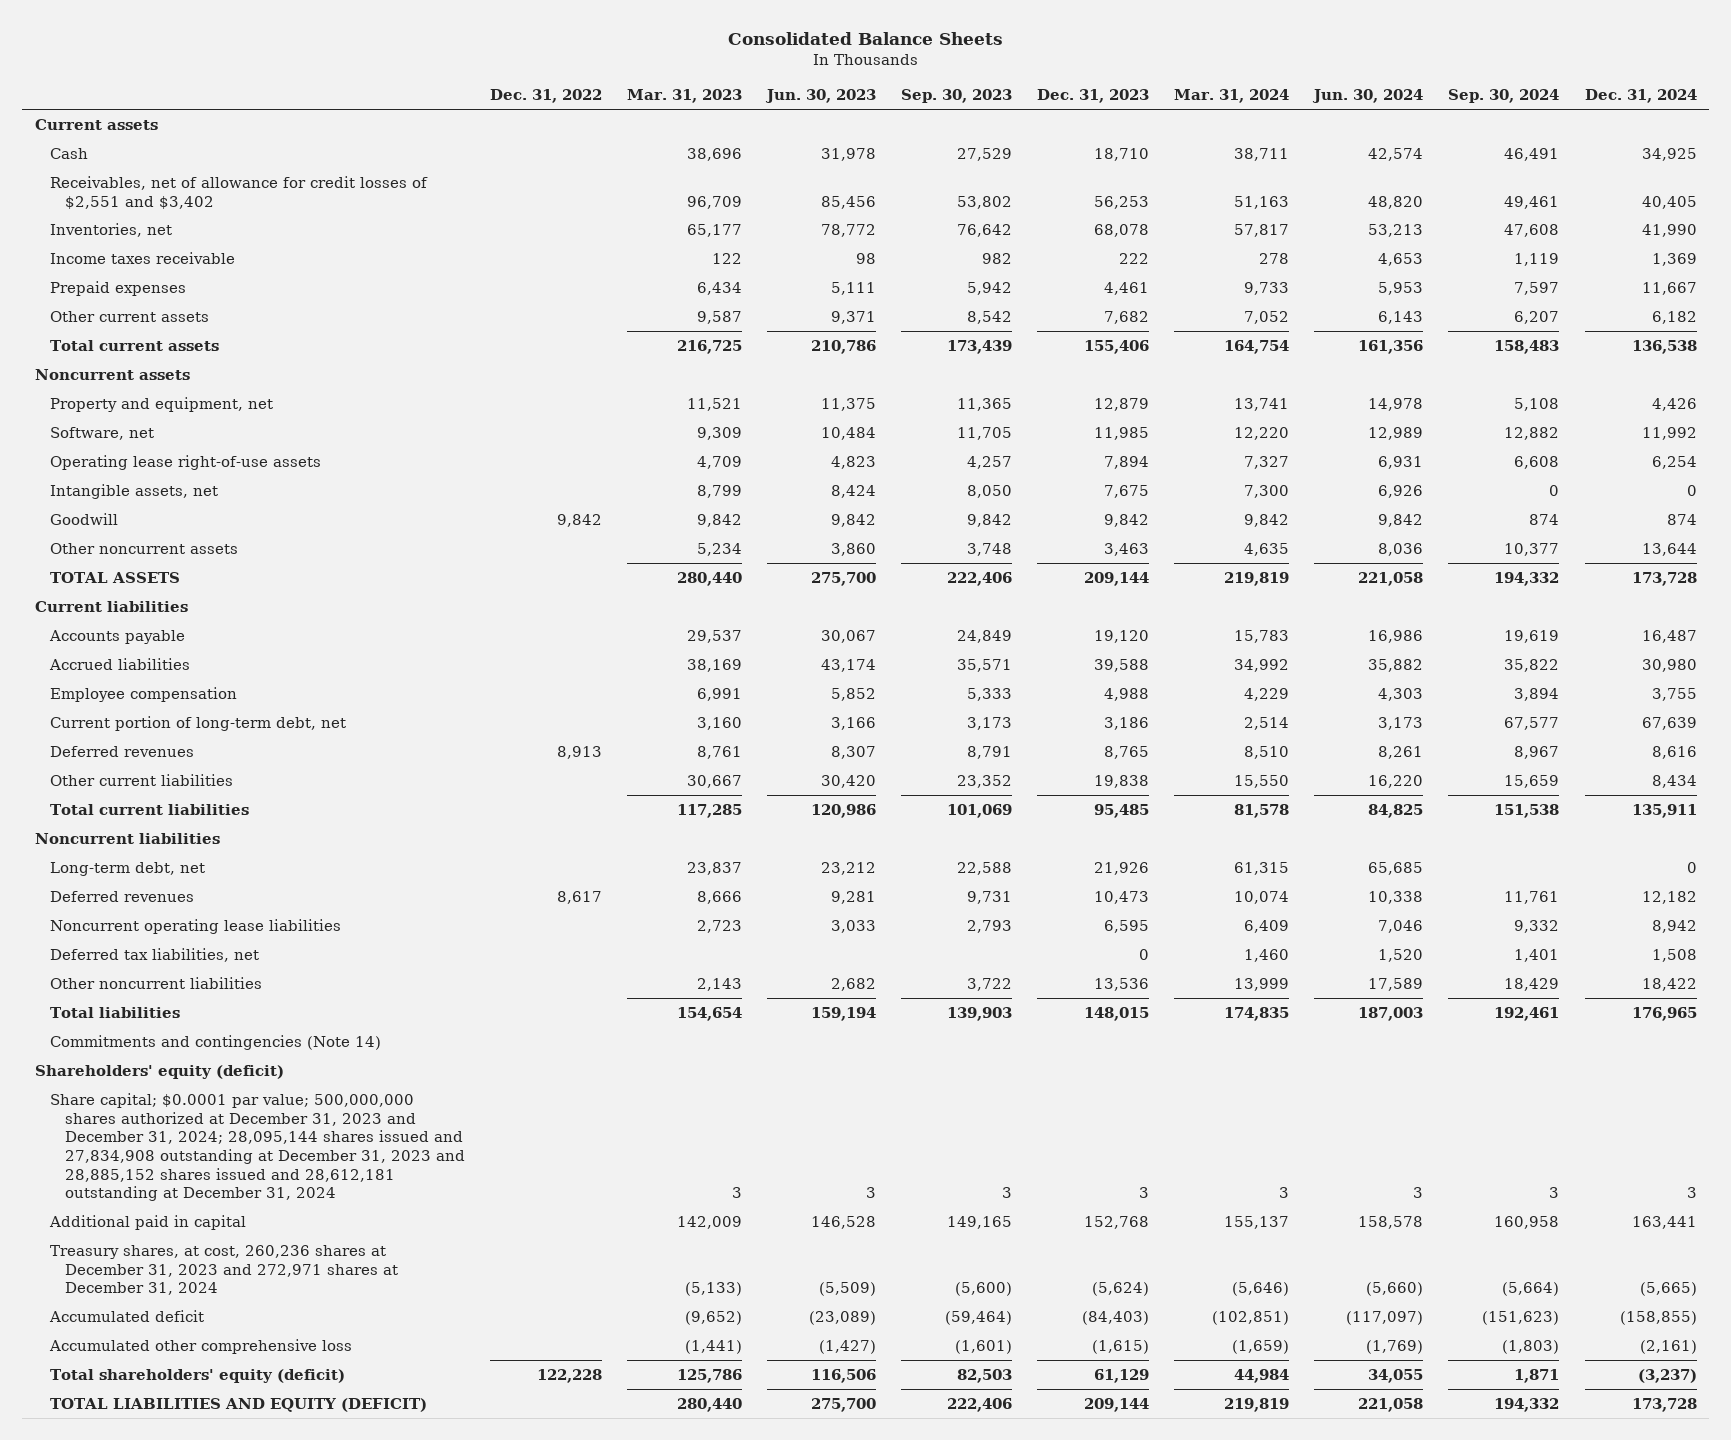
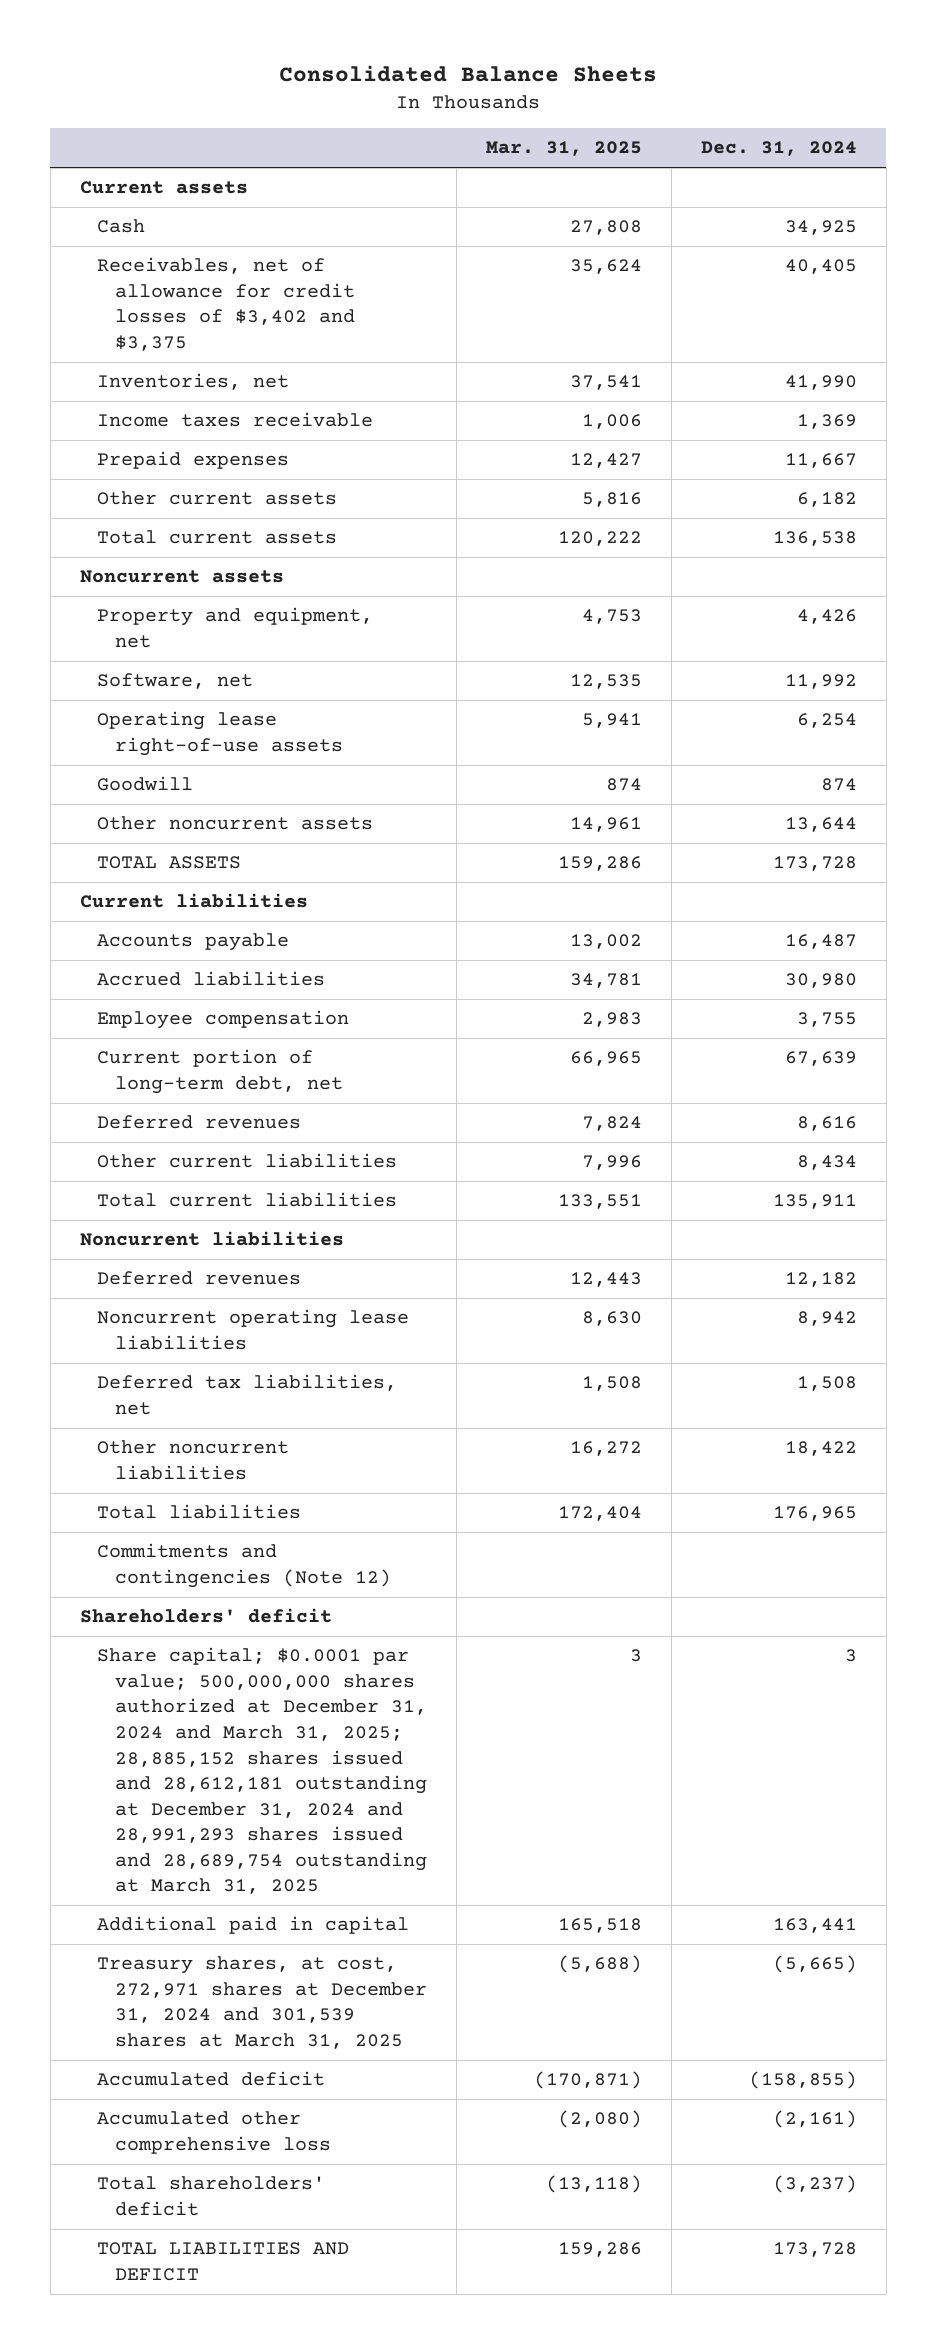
[490,89,603,104] Dec. 31, 2022 -> none
[627,89,743,104] Mar. 31, 2023 -> none
[765,89,877,104] Jun. 30, 2023 -> none
[901,89,1013,104] Sep. 30, 2023 -> none
[1037,89,1150,104] Dec. 31, 2023 -> none
[1174,89,1290,104] Mar. 31, 2024 -> none
[1312,89,1424,104] Jun. 30, 2024 -> none
[1448,89,1560,104] Sep. 30, 2024 -> none
none -> [485,141,642,157] Mar. 31, 2025
[49,175,428,209] Receivables, net of allowance for credit losses of $2,551 and $3,402 -> [97,257,355,352] Receivables, net of allowance for credit losses of $3,402 and $3,375
[49,483,218,499] Intangible assets, net -> none
[49,861,205,876] Long-term debt, net -> none
[49,1034,381,1050] Commitments and contingencies (Note 14) -> [97,1543,391,1588] Commitments and contingencies (Note 12)
[34,1064,284,1079] Shareholders' equity (deficit) -> [79,1608,332,1624] Shareholders' deficit
[49,1092,466,1202] Share capital; $0.0001 par value; 500,000,000 shares authorized at December 31, 2023 and December 31, 2024; 28,095,144 shares issued and 27,834,908 outstanding at December 31, 2023 and 28,885,152 shares issued and 28,612,181 outstanding at December 31, 2024 -> [97,1647,427,1895] Share capital; $0.0001 par value; 500,000,000 shares authorized at December 31, 2024 and March 31, 2025; 28,885,152 shares issued and 28,612,181 outstanding at December 31, 2024 and 28,991,293 shares issued and 28,689,754 outstanding at March 31, 2025
[49,1244,399,1296] Treasury shares, at cost, 260,236 shares at December 31, 2023 and 272,971 shares at December 31, 2024 -> [97,1956,427,2050] Treasury shares, at cost, 272,971 shares at December 31, 2024 and 301,539 shares at March 31, 2025
[49,1368,345,1383] Total shareholders' equity (deficit) -> [97,2176,326,2216] Total shareholders' deficit
[49,1397,427,1412] TOTAL LIABILITIES AND EQUITY (DEFICIT) -> [97,2242,350,2281] TOTAL LIABILITIES AND DEFICIT

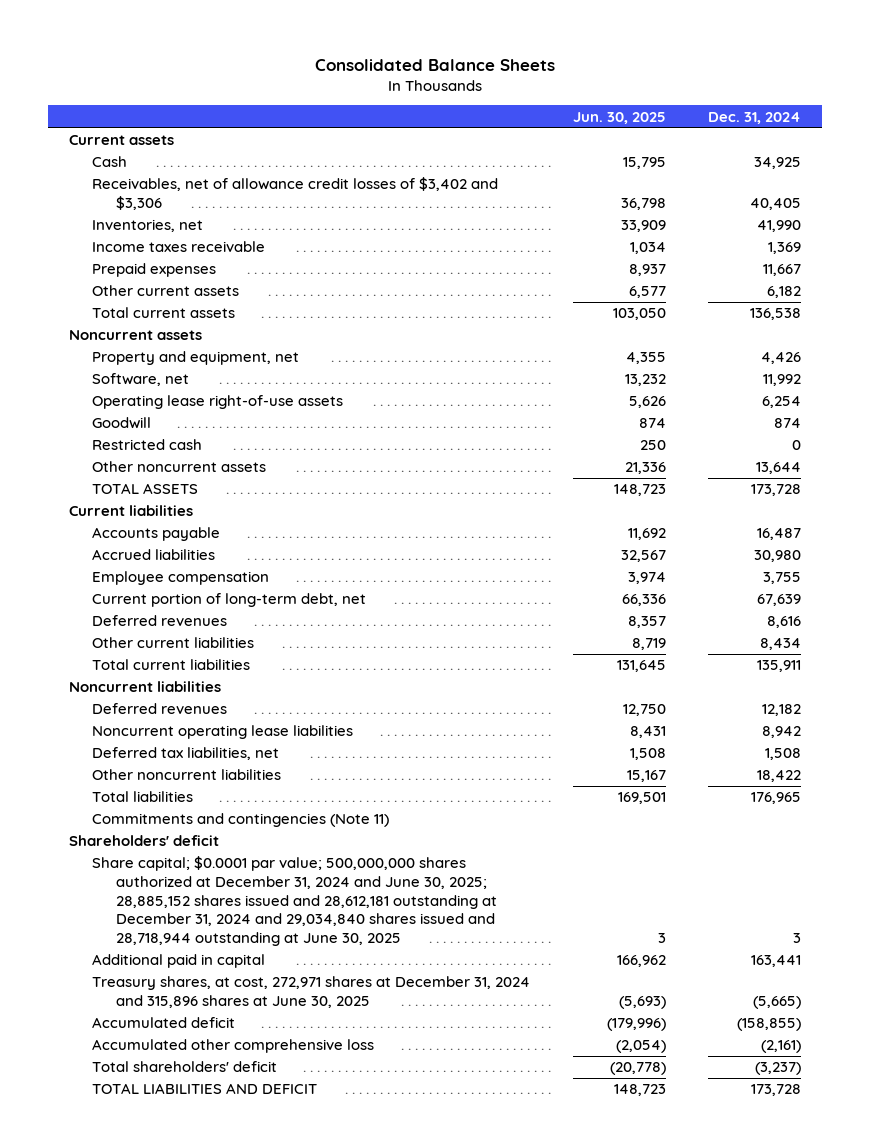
[485,141,642,157] Mar. 31, 2025 -> none
none -> [572,111,666,124] Jun. 30, 2025
[97,257,355,352] Receivables, net of allowance for credit losses of $3,402 and $3,375 -> [92,177,499,211] Receivables, net of allowance credit losses of $3,402 and $3,306
none -> [92,439,203,451] Restricted cash
[97,1543,391,1588] Commitments and contingencies (Note 12) -> [92,813,390,828] Commitments and contingencies (Note 11)
[97,1647,427,1895] Share capital; $0.0001 par value; 500,000,000 shares authorized at December 31, 2024 and March 31, 2025; 28,885,152 shares issued and 28,612,181 outstanding at December 31, 2024 and 28,991,293 shares issued and 28,689,754 outstanding at March 31, 2025 -> [92,856,497,946] Share capital; $0.0001 par value; 500,000,000 shares authorized at December 31, 2024 and June 30, 2025; 28,885,152 shares issued and 28,612,181 outstanding at December 31, 2024 and 29,034,840 shares issued and 28,718,944 outstanding at June 30, 2025
[97,1956,427,2050] Treasury shares, at cost, 272,971 shares at December 31, 2024 and 301,539 shares at March 31, 2025 -> [92,976,531,1009] Treasury shares, at cost, 272,971 shares at December 31, 2024 and 315,896 shares at June 30, 2025

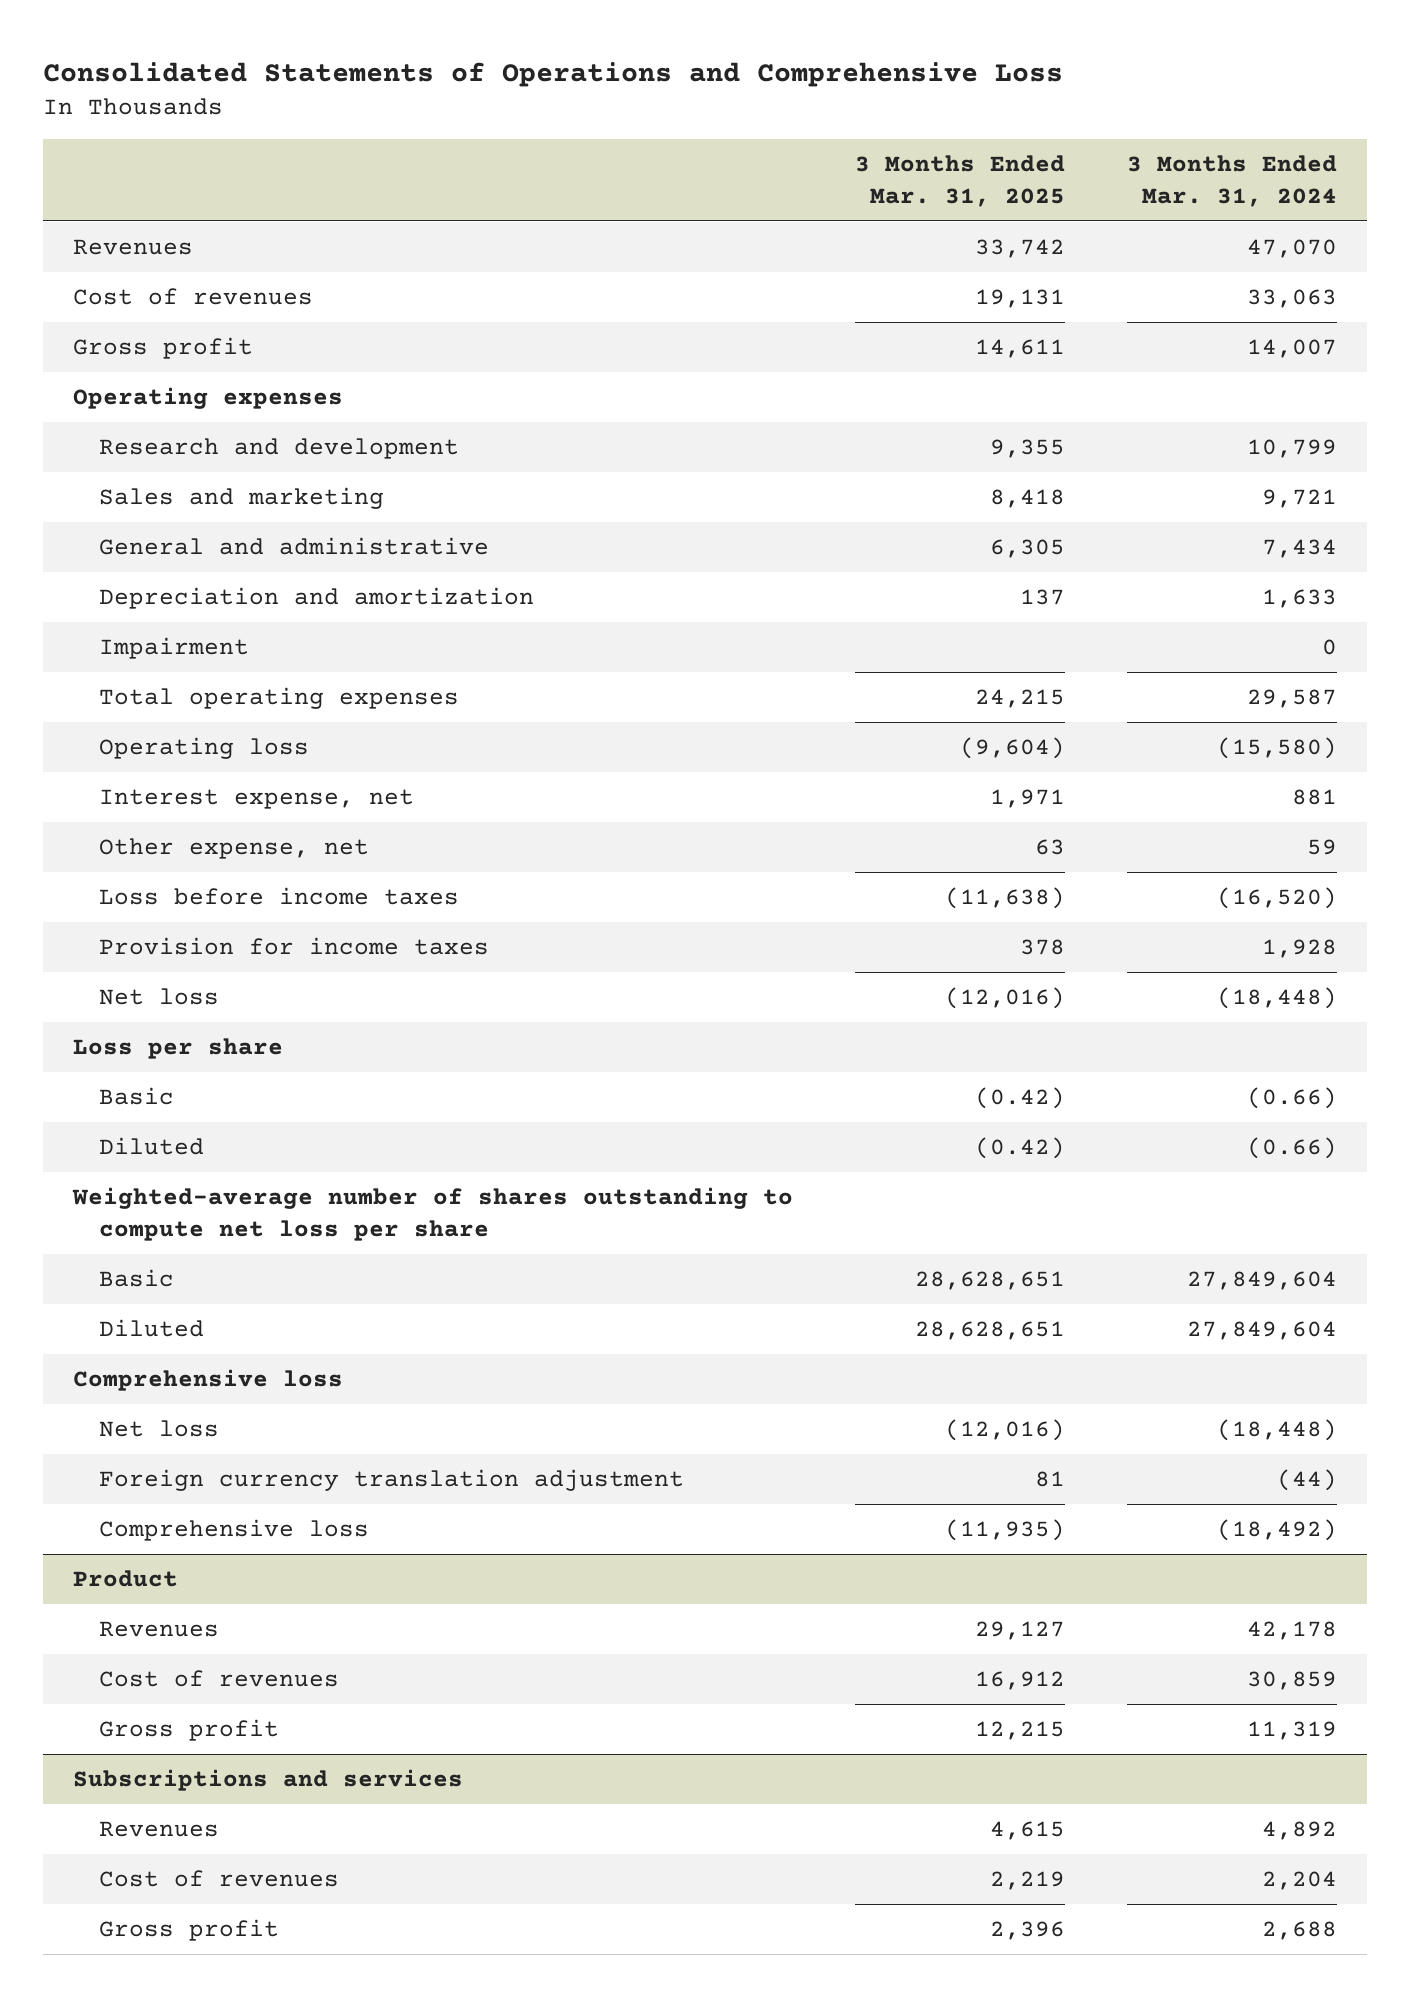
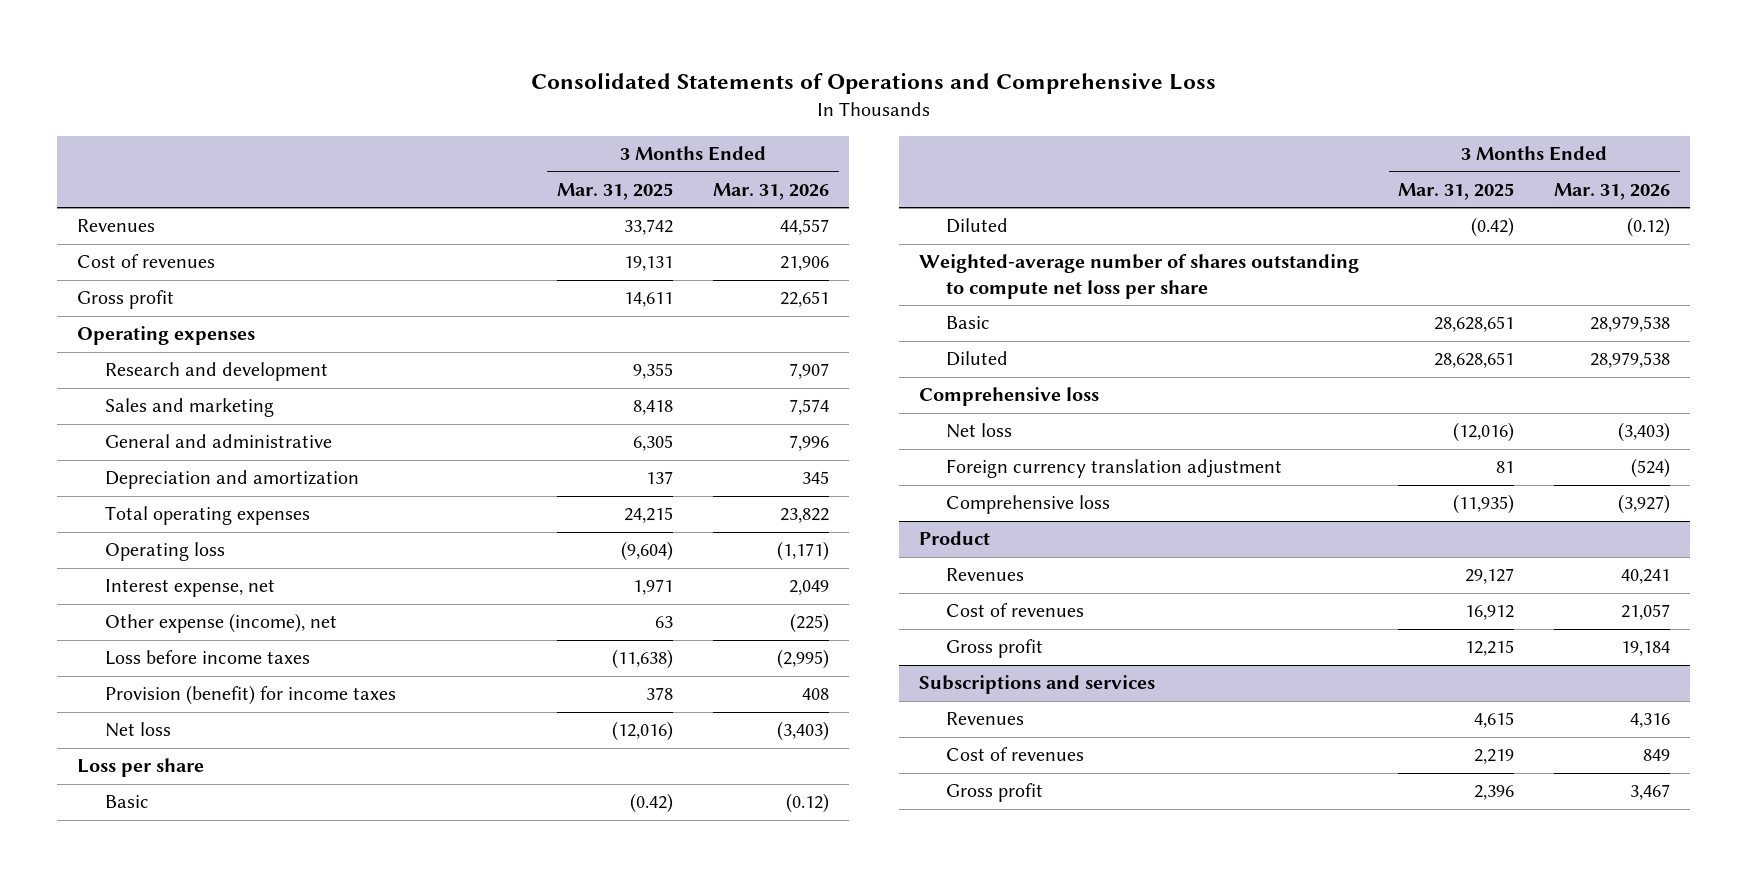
[1126,154,1337,207] 3 Months Ended Mar. 31, 2024 -> none
none -> [712,183,829,201] Mar. 31, 2026
[99,637,250,660] Impairment -> none
[99,838,370,860] Other expense, net -> [104,613,337,634] Other expense (income), net
[99,937,490,956] Provision for income taxes -> [104,685,396,706] Provision (benefit) for income taxes

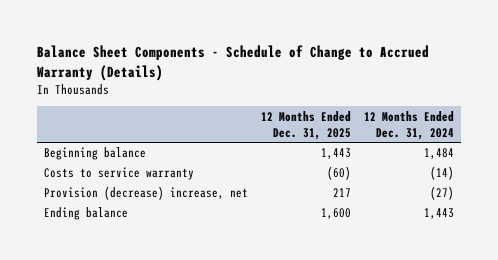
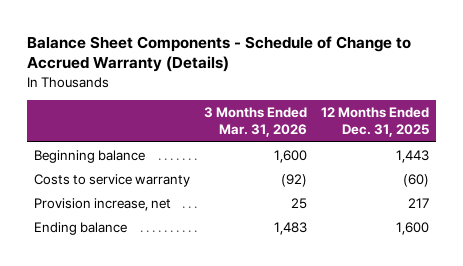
[364,110,455,140] 12 Months Ended Dec. 31, 2024 -> none
none -> [203,106,307,138] 3 Months Ended Mar. 31, 2026
[43,186,248,201] Provision (decrease) increase, net -> [33,197,171,211] Provision increase, net

